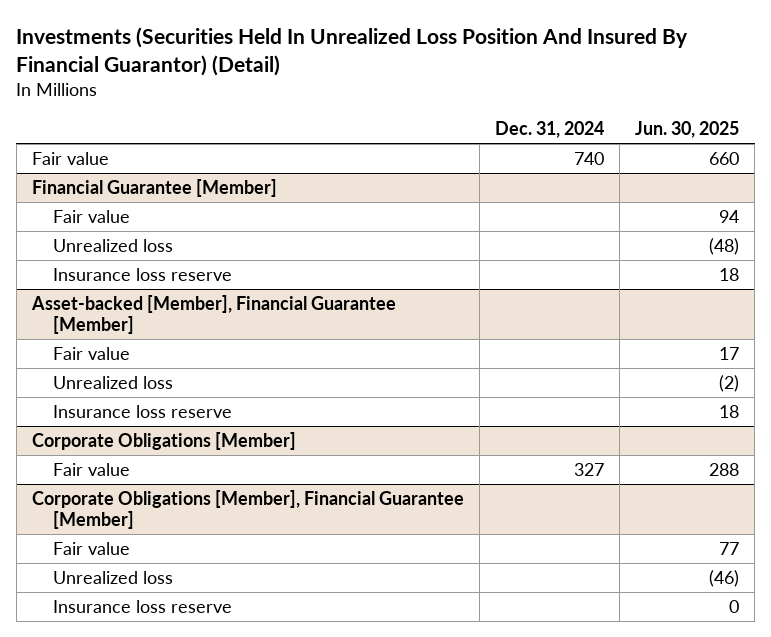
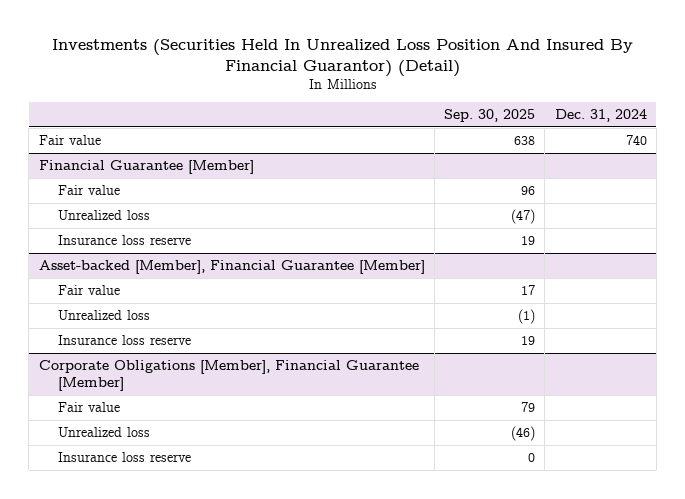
[635,120,740,138] Jun. 30, 2025 -> none
none -> [444,108,536,122] Sep. 30, 2025
[31,432,296,451] Corporate Obligations [Member] -> none
[53,463,131,477] Fair value -> none

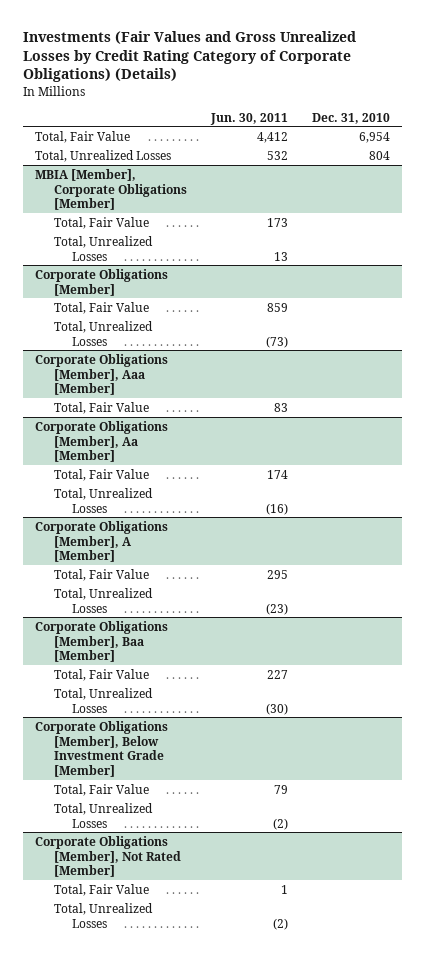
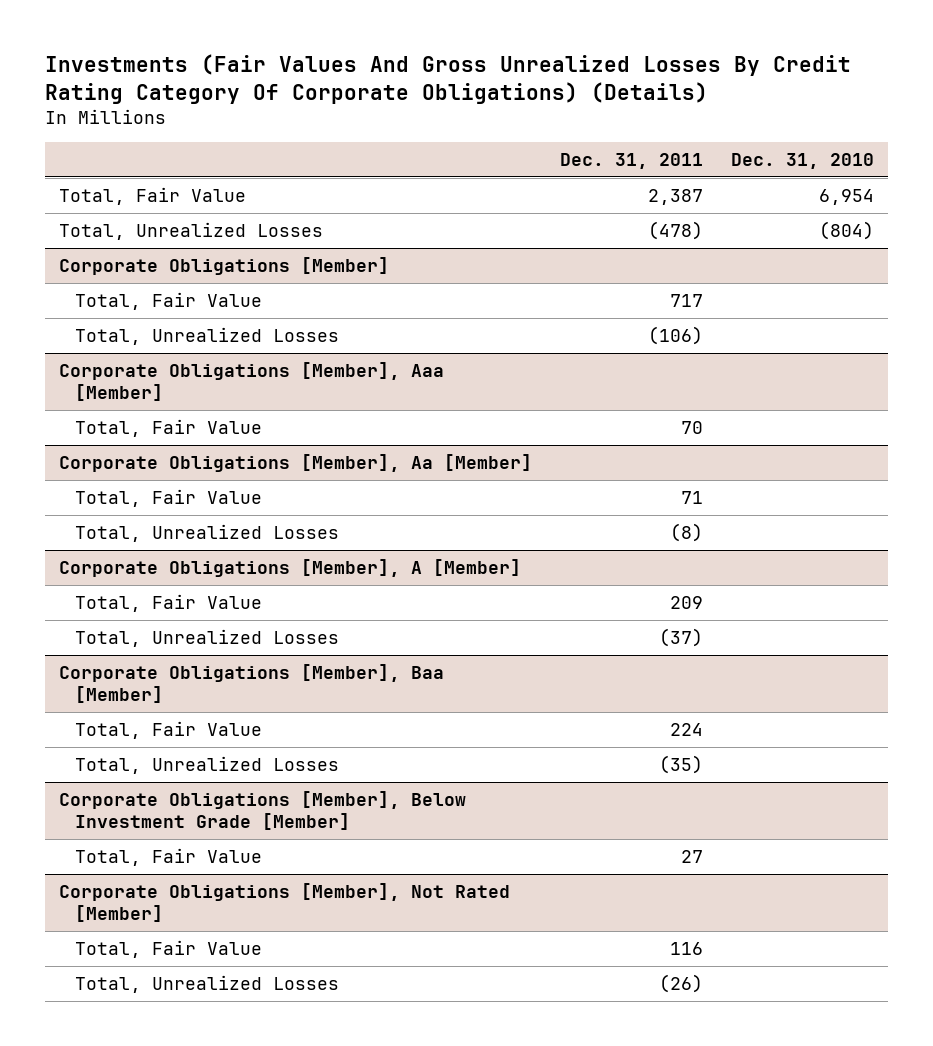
[22,30,356,83] Investments (Fair Values and Gross Unrealized Losses by Credit Rating Category of Corporate Obligations) (Details) -> [44,54,851,104] Investments (Fair Values And Gross Unrealized Losses By Credit Rating Category Of Corporate Obligations) (Details)
[209,112,288,125] Jun. 30, 2011 -> none
none -> [559,152,703,169] Dec. 31, 2011
[35,168,187,211] MBIA [Member], Corporate Obligations [Member] -> none
[53,216,149,229] Total, Fair Value -> none
[53,235,153,261] Total, Unrealized Losses -> none
[369,150,391,160] 804 -> [818,220,874,240] (804)
[53,802,153,828] Total, Unrealized Losses -> none

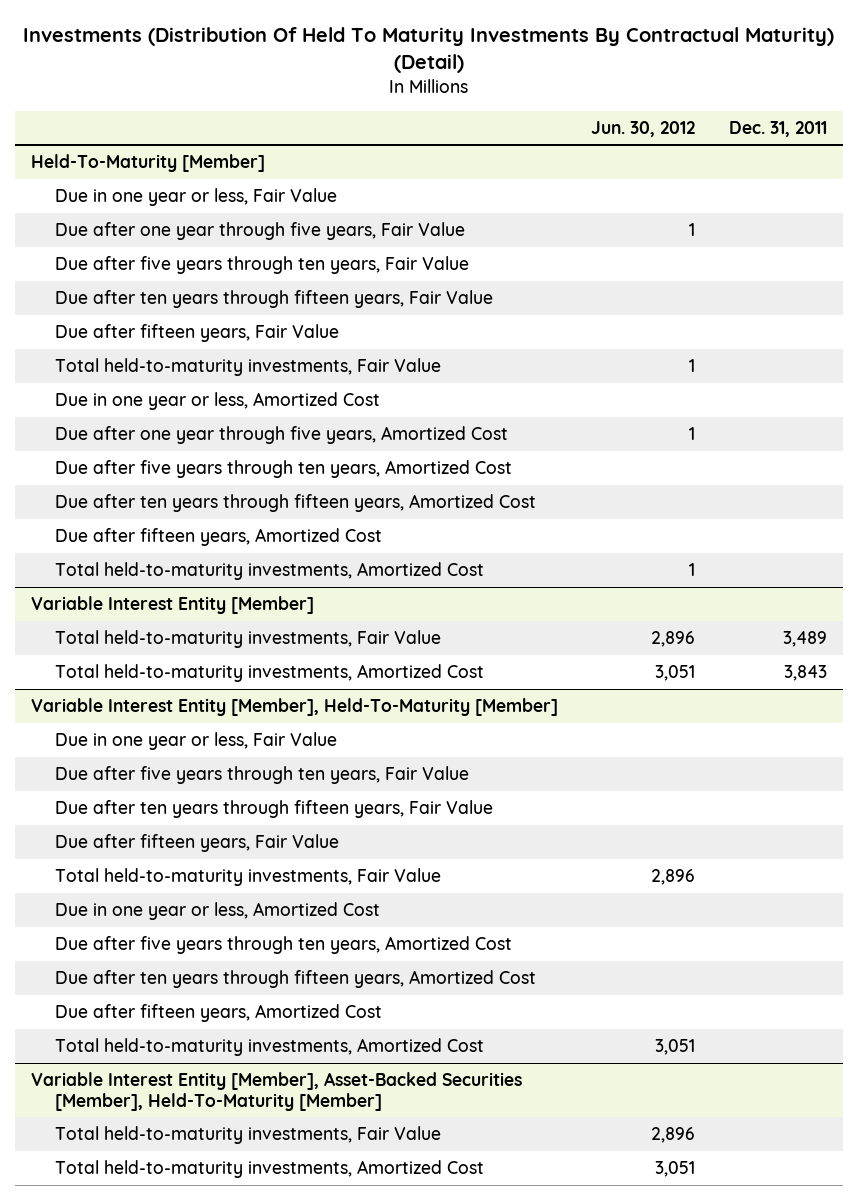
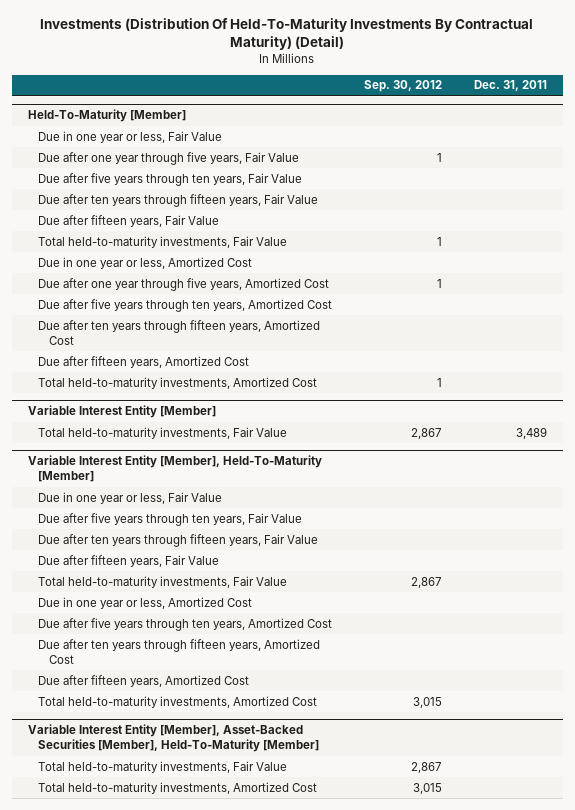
[22,26,834,74] Investments (Distribution Of Held To Maturity Investments By Contractual Maturity) (Detail) -> [40,18,534,51] Investments (Distribution Of Held-To-Maturity Investments By Contractual Maturity) (Detail)
[591,120,696,137] Jun. 30, 2012 -> none
none -> [364,80,443,93] Sep. 30, 2012
[54,664,484,683] Total held-to-maturity investments, Amortized Cost -> none

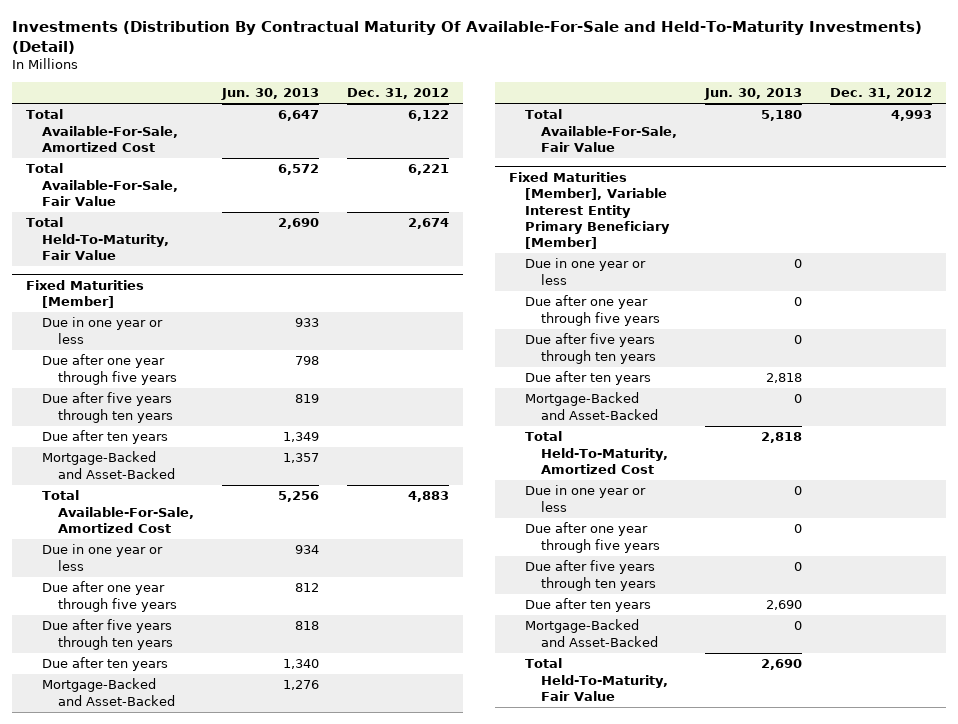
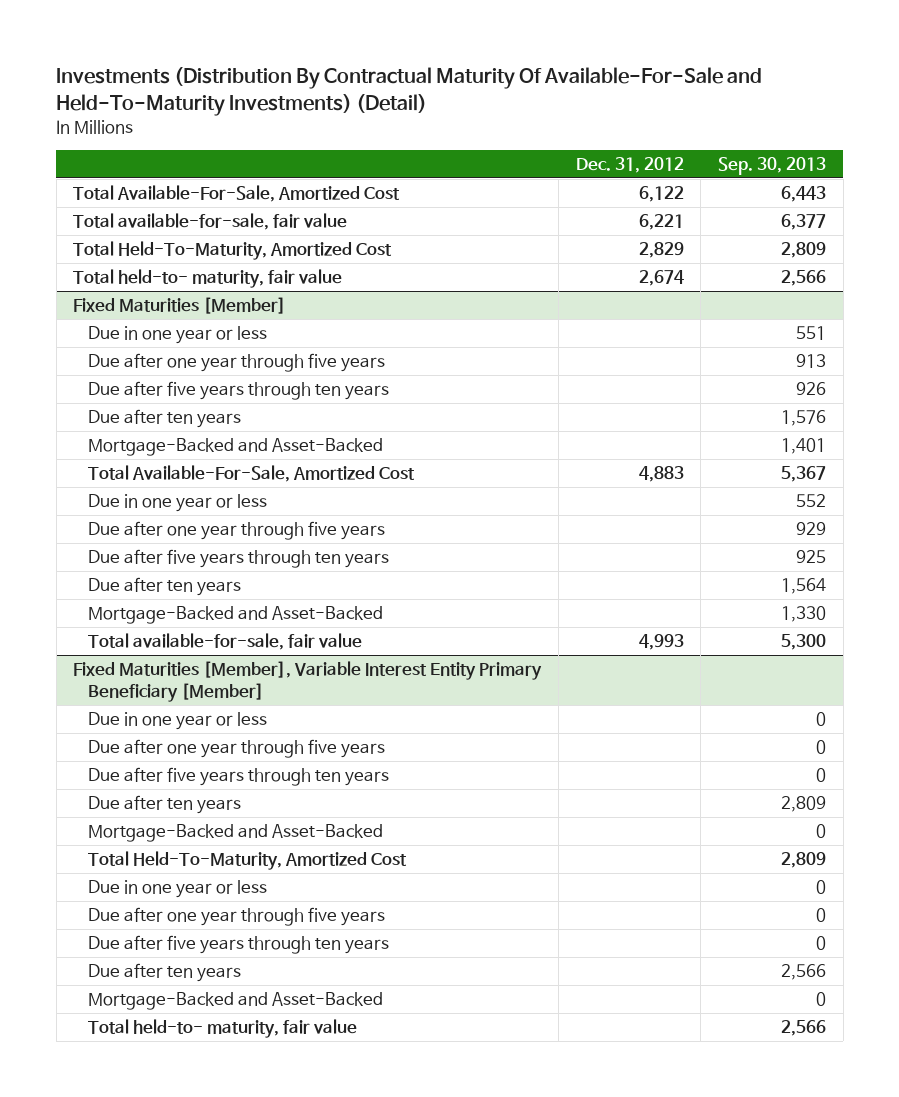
[220,88,319,101] Jun. 30, 2013 -> none
none -> [717,157,826,176] Sep. 30, 2013
[25,163,178,207] Total Available-For-Sale, Fair Value -> [73,213,348,231] Total available-for-sale, fair value
none -> [73,241,393,261] Total Held-To-Maturity, Amortized Cost
[25,217,169,261] Total Held-To-Maturity, Fair Value -> [73,269,343,289] Total held-to- maturity, fair value
[524,109,677,153] Total Available-For-Sale, Fair Value -> [87,633,362,651] Total available-for-sale, fair value
[524,658,668,702] Total Held-To-Maturity, Fair Value -> [87,1019,357,1039] Total held-to- maturity, fair value

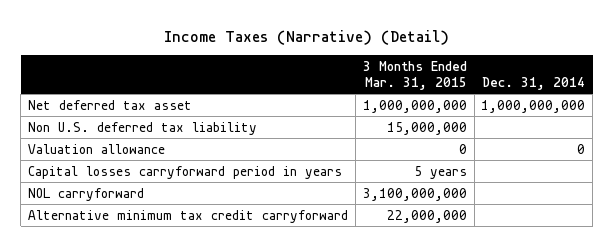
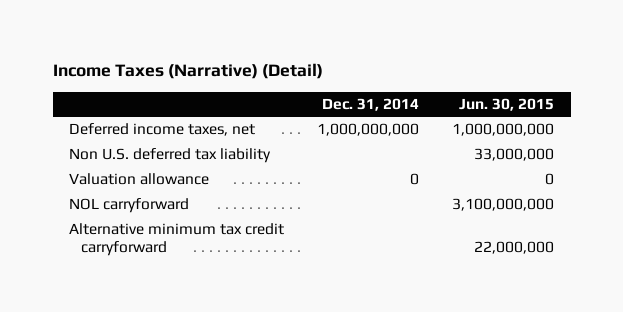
[362,60,467,90] 3 Months Ended Mar. 31, 2015 -> none
none -> [459,97,555,111] Jun. 30, 2015
[27,99,192,110] Net deferred tax asset -> [69,123,256,137] Deferred income taxes, net
[27,165,342,179] Capital losses carryforward period in years -> none

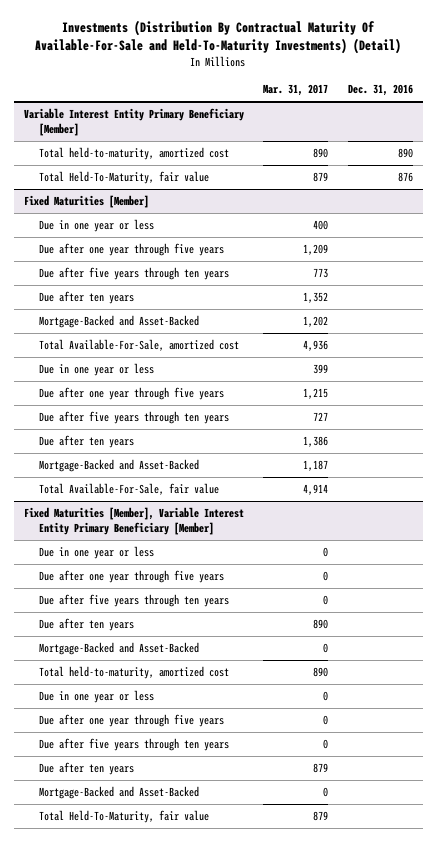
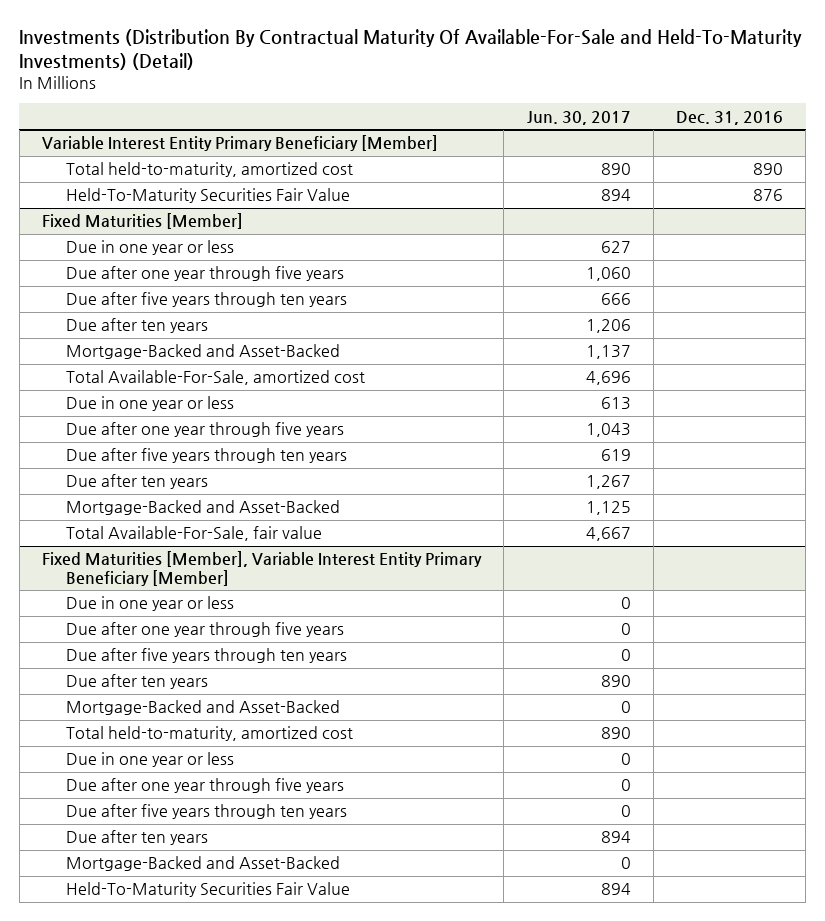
[263,84,329,97] Mar. 31, 2017 -> none
none -> [526,110,631,125] Jun. 30, 2017
[39,171,210,185] Total Held-To-Maturity, fair value -> [65,188,350,204] Held-To-Maturity Securities Fair Value
[39,810,210,824] Total Held-To-Maturity, fair value -> [65,882,350,898] Held-To-Maturity Securities Fair Value

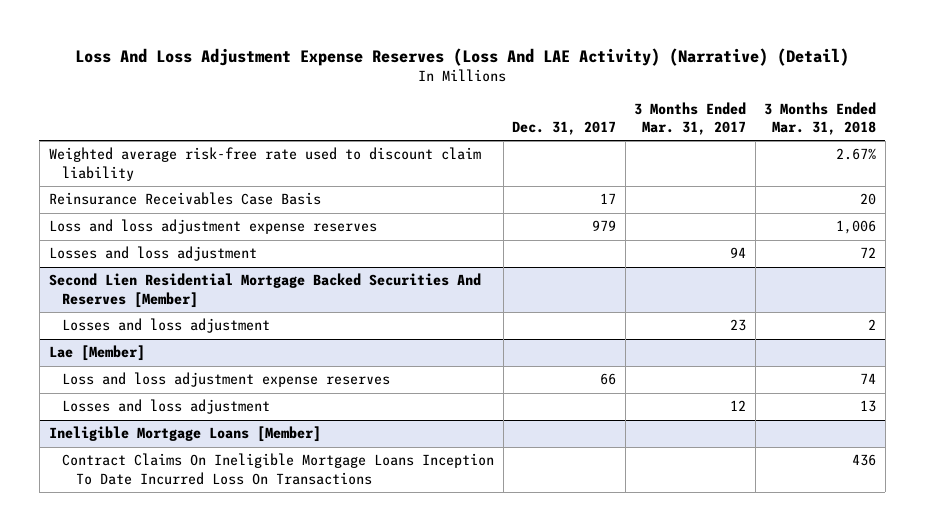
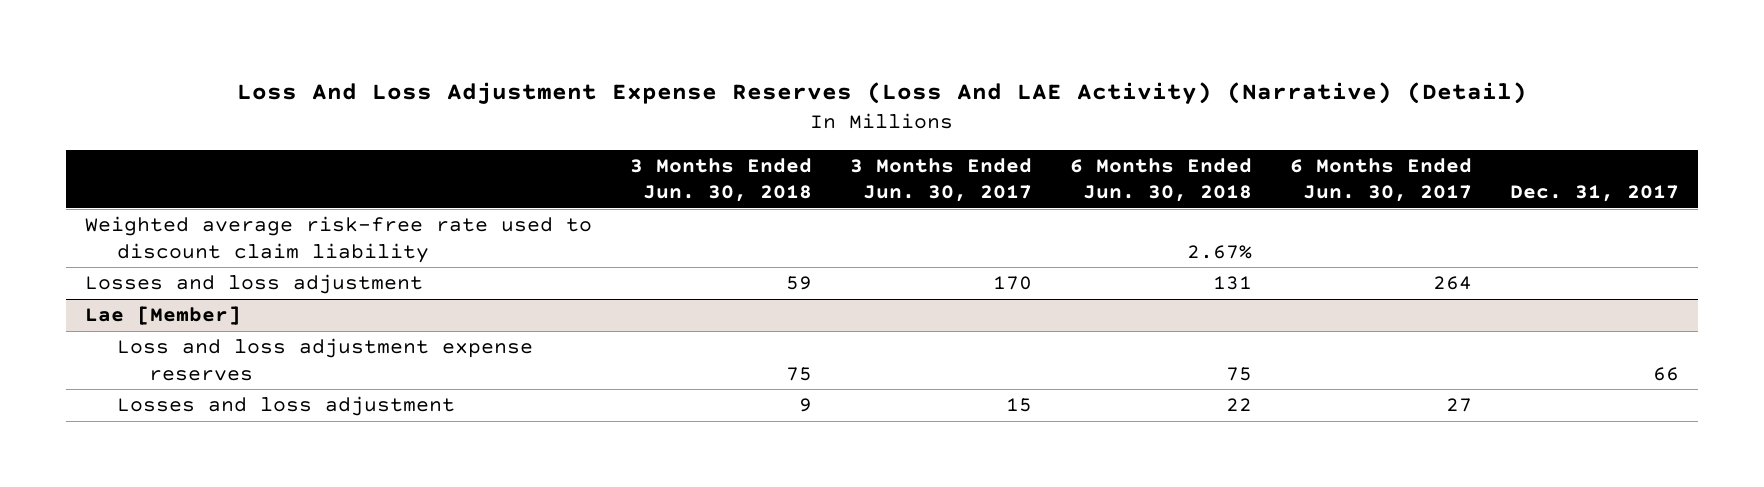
[634,101,747,135] 3 Months Ended Mar. 31, 2017 -> none
[764,101,877,135] 3 Months Ended Mar. 31, 2018 -> none
none -> [630,158,813,203] 3 Months Ended Jun. 30, 2018
none -> [850,158,1033,203] 3 Months Ended Jun. 30, 2017
none -> [1070,158,1253,203] 6 Months Ended Jun. 30, 2018
none -> [1290,158,1473,203] 6 Months Ended Jun. 30, 2017
[48,192,321,206] Reinsurance Receivables Case Basis -> none
[48,219,377,235] Loss and loss adjustment expense reserves -> none
[48,273,481,308] Second Lien Residential Mortgage Backed Securities And Reserves [Member] -> none
[62,318,271,334] Losses and loss adjustment -> none
[48,426,321,443] Ineligible Mortgage Loans [Member] -> none
[62,453,495,485] Contract Claims On Ineligible Mortgage Loans Inception To Date Incurred Loss On Transactions -> none

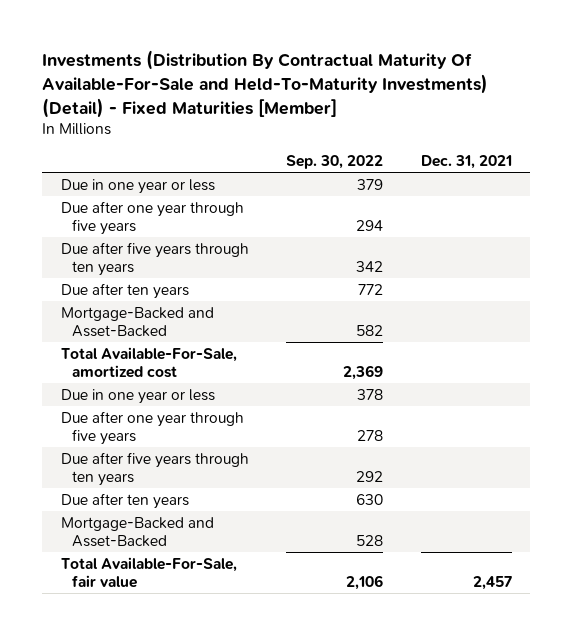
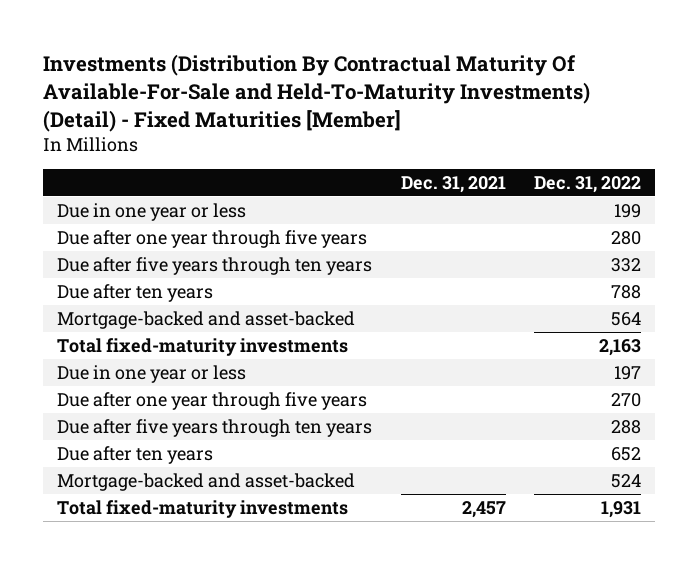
[286,155,384,170] Sep. 30, 2022 -> none
none -> [533,176,641,194] Dec. 31, 2022
[60,346,237,379] Total Available-For-Sale, amortized cost -> none
[60,306,214,338] Mortgage-Backed and Asset-Backed -> [57,310,356,329] Mortgage-backed and asset-backed
none -> [57,337,349,356] Total fixed-maturity investments
[60,516,214,548] Mortgage-Backed and Asset-Backed -> [57,472,356,491] Mortgage-backed and asset-backed
[60,556,237,589] Total Available-For-Sale, fair value -> [57,499,349,518] Total fixed-maturity investments

